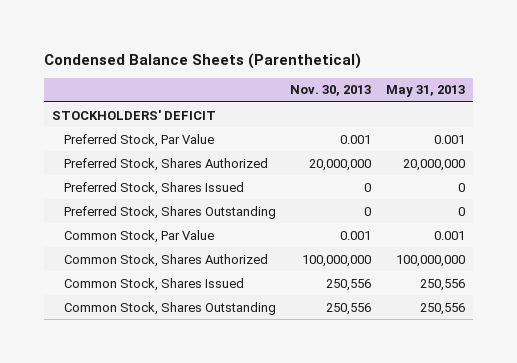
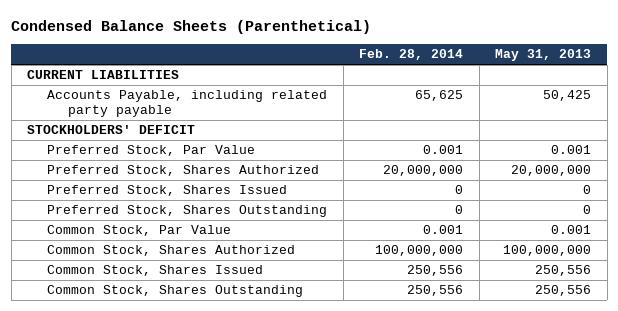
[290,85,372,97] Nov. 30, 2013 -> none
none -> [359,49,464,61] Feb. 28, 2014
none -> [27,70,180,80] CURRENT LIABILITIES
none -> [47,90,328,118] Accounts Payable, including related party payable

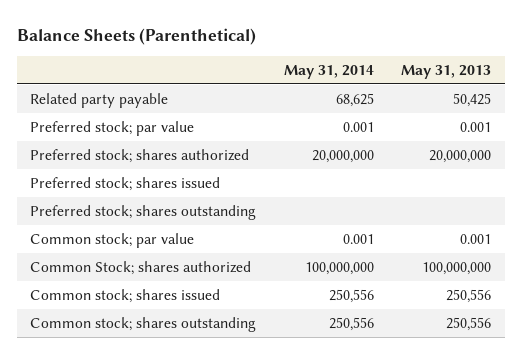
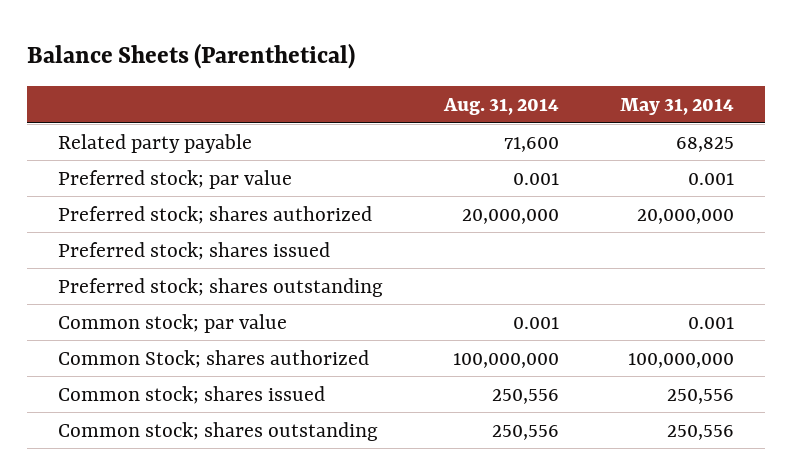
[400,64,491,79] May 31, 2013 -> none
none -> [443,98,560,116] Aug. 31, 2014
[335,92,374,107] 68,625 -> [676,136,735,152] 68,825

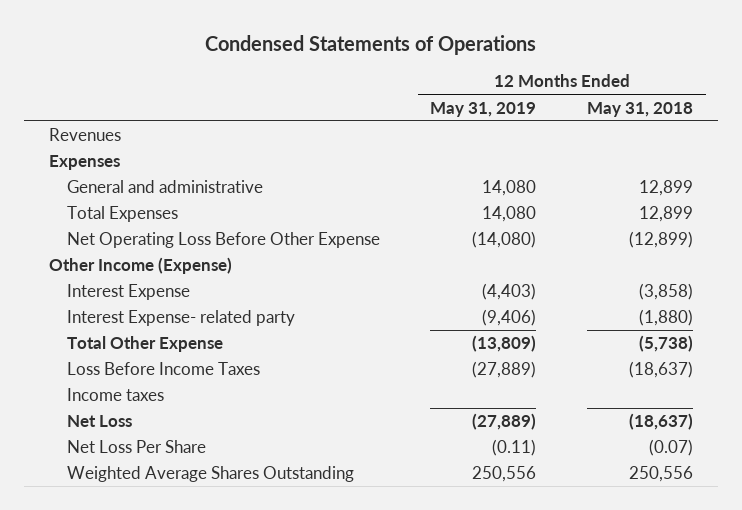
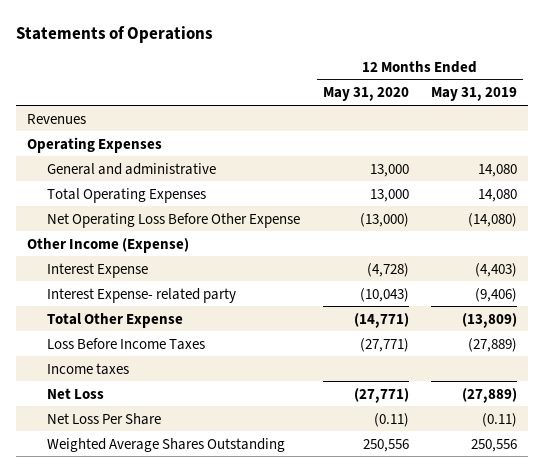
[205,34,537,55] Condensed Statements of Operations -> [16,26,214,44] Statements of Operations
[587,101,694,117] May 31, 2018 -> none
none -> [322,87,409,102] May 31, 2020
[49,155,121,171] Expenses -> [27,136,163,153] Operating Expenses
[66,206,178,223] Total Expenses -> [47,187,207,203] Total Operating Expenses

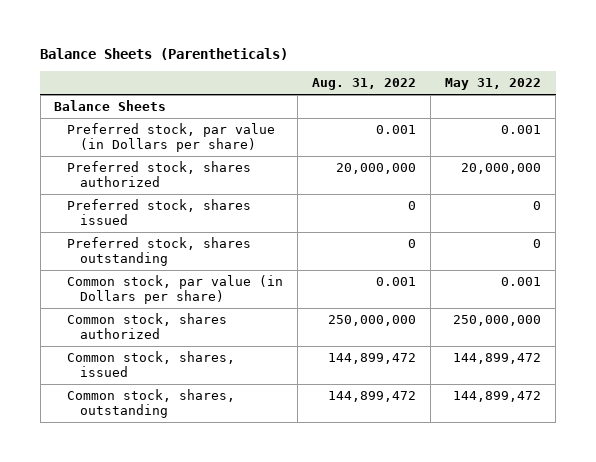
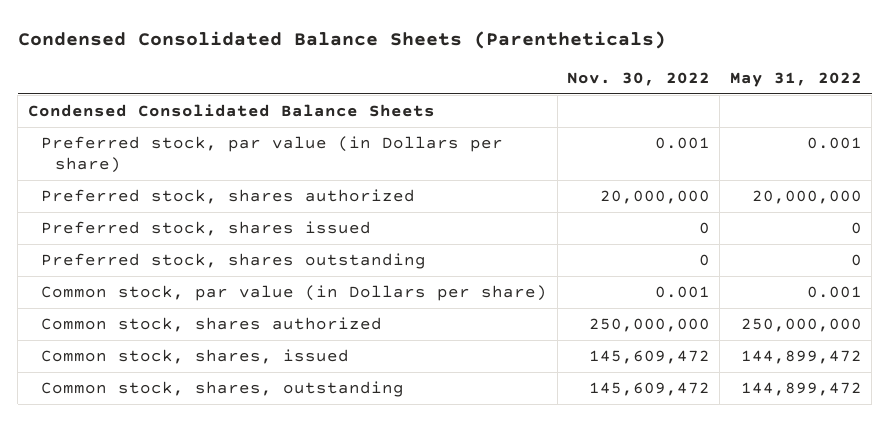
[40,48,289,61] Balance Sheets (Parentheticals) -> [17,30,666,49] Condensed Consolidated Balance Sheets (Parentheticals)
[312,78,417,91] Aug. 31, 2022 -> none
none -> [567,71,711,86] Nov. 30, 2022
[54,99,167,111] Balance Sheets -> [27,103,435,117] Condensed Consolidated Balance Sheets

